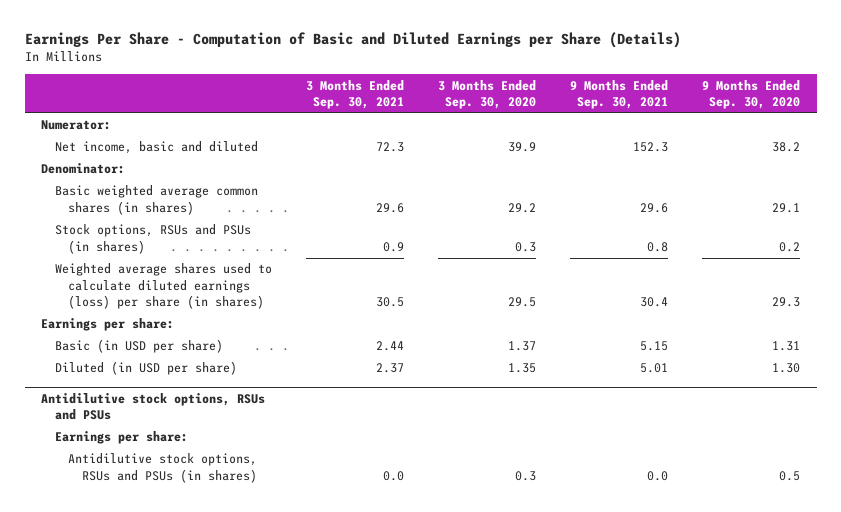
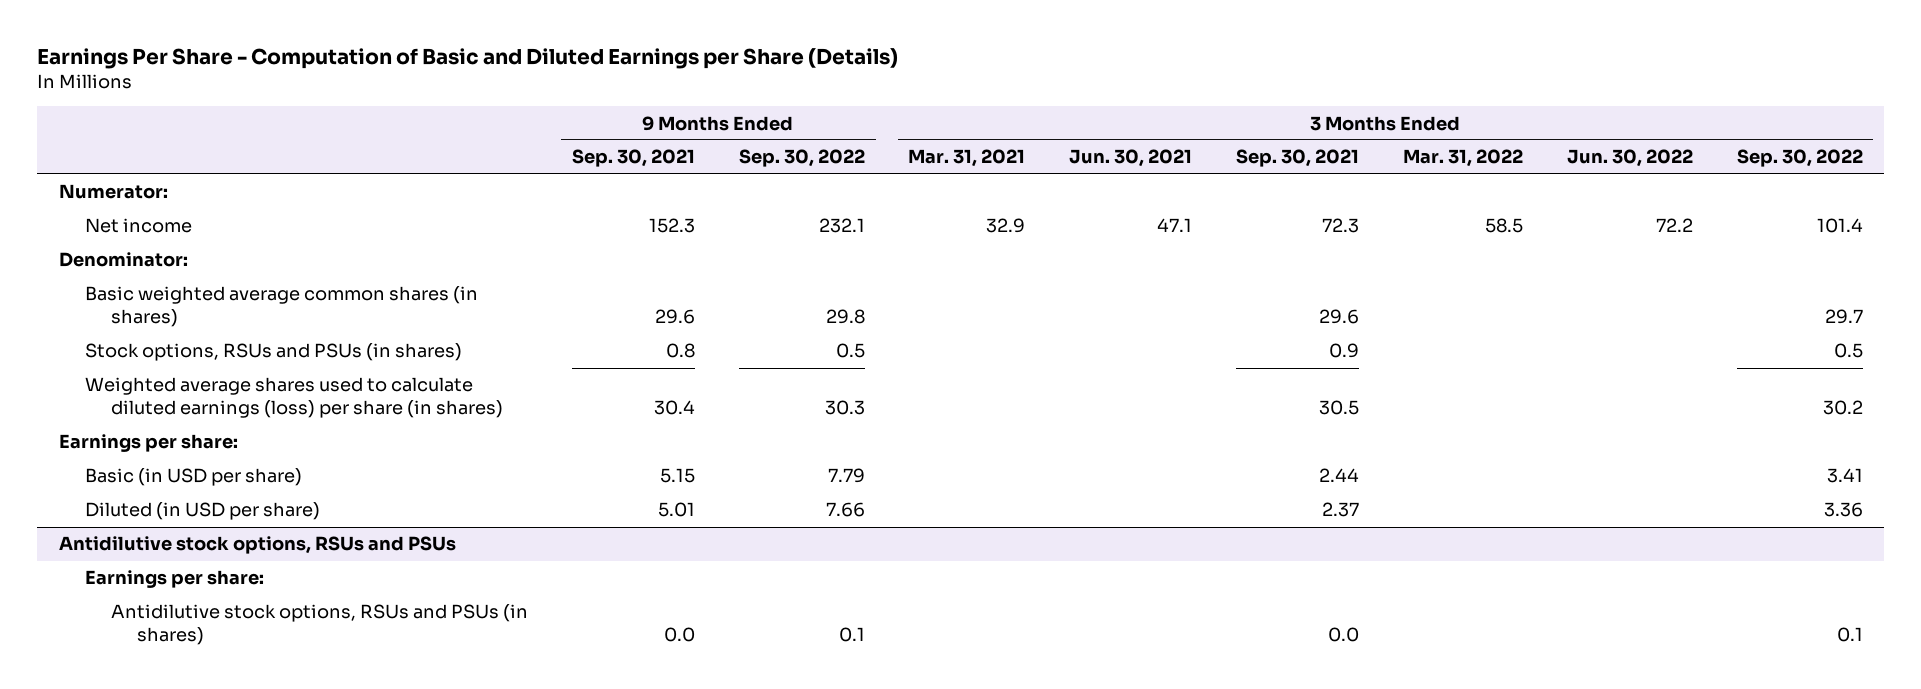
[437,79,536,110] 3 Months Ended Sep. 30, 2020 -> none
[701,79,800,110] 9 Months Ended Sep. 30, 2020 -> none
none -> [738,149,865,168] Sep. 30, 2022
none -> [908,149,1026,168] Mar. 31, 2021
none -> [1069,149,1193,168] Jun. 30, 2021
none -> [1402,149,1523,168] Mar. 31, 2022
none -> [1566,149,1693,168] Jun. 30, 2022
none -> [1736,149,1863,168] Sep. 30, 2022
[54,141,258,155] Net income, basic and diluted -> [84,218,192,234] Net income

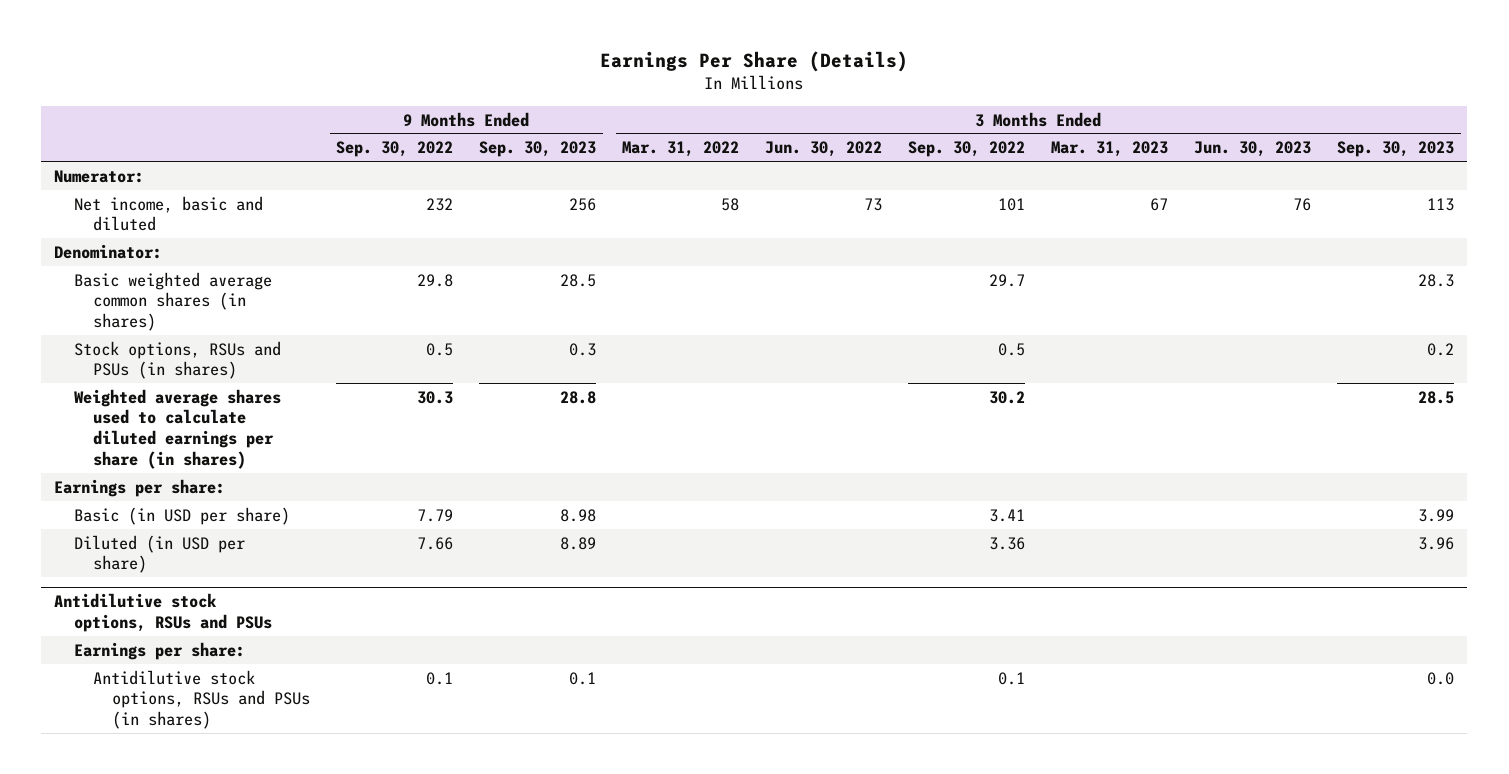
[36,48,898,70] Earnings Per Share - Computation of Basic and Diluted Earnings per Share (Details) -> [600,51,909,73] Earnings Per Share (Details)
[571,149,695,168] Sep. 30, 2021 -> none
[908,149,1026,168] Mar. 31, 2021 -> none
[1069,149,1193,168] Jun. 30, 2021 -> none
[1236,149,1360,168] Sep. 30, 2021 -> none
none -> [479,141,597,158] Sep. 30, 2023
none -> [1051,141,1169,158] Mar. 31, 2023
none -> [1194,141,1312,158] Jun. 30, 2023
none -> [1337,141,1455,158] Sep. 30, 2023
[84,218,192,234] Net income -> [73,195,263,232] Net income, basic and diluted
[818,218,865,234] 232.1 -> [426,197,454,211] 232
[1484,218,1523,234] 58.5 -> [721,197,740,211] 58
[1655,218,1693,233] 72.2 -> [864,197,883,211] 73
[1816,218,1863,234] 101.4 -> [998,197,1026,211] 101
[84,377,504,419] Weighted average shares used to calculate diluted earnings (loss) per share (in shares) -> [73,388,281,470] Weighted average shares used to calculate diluted earnings per share (in shares)

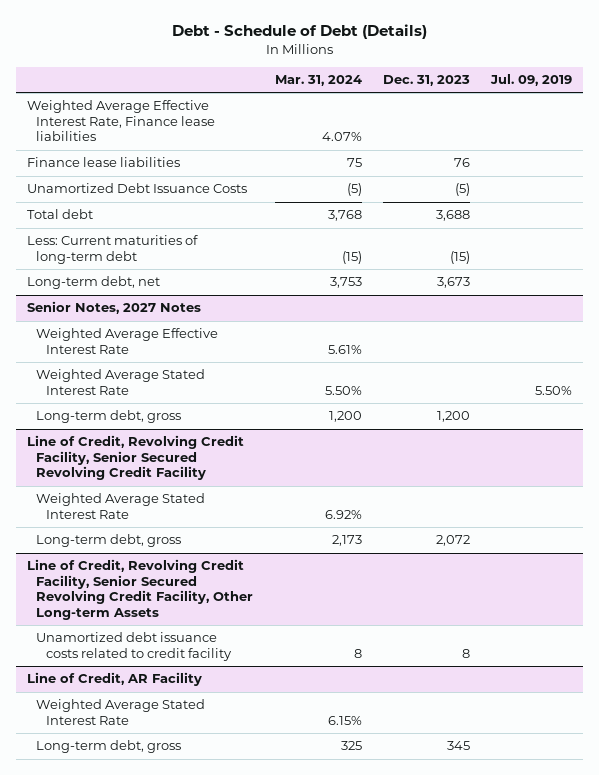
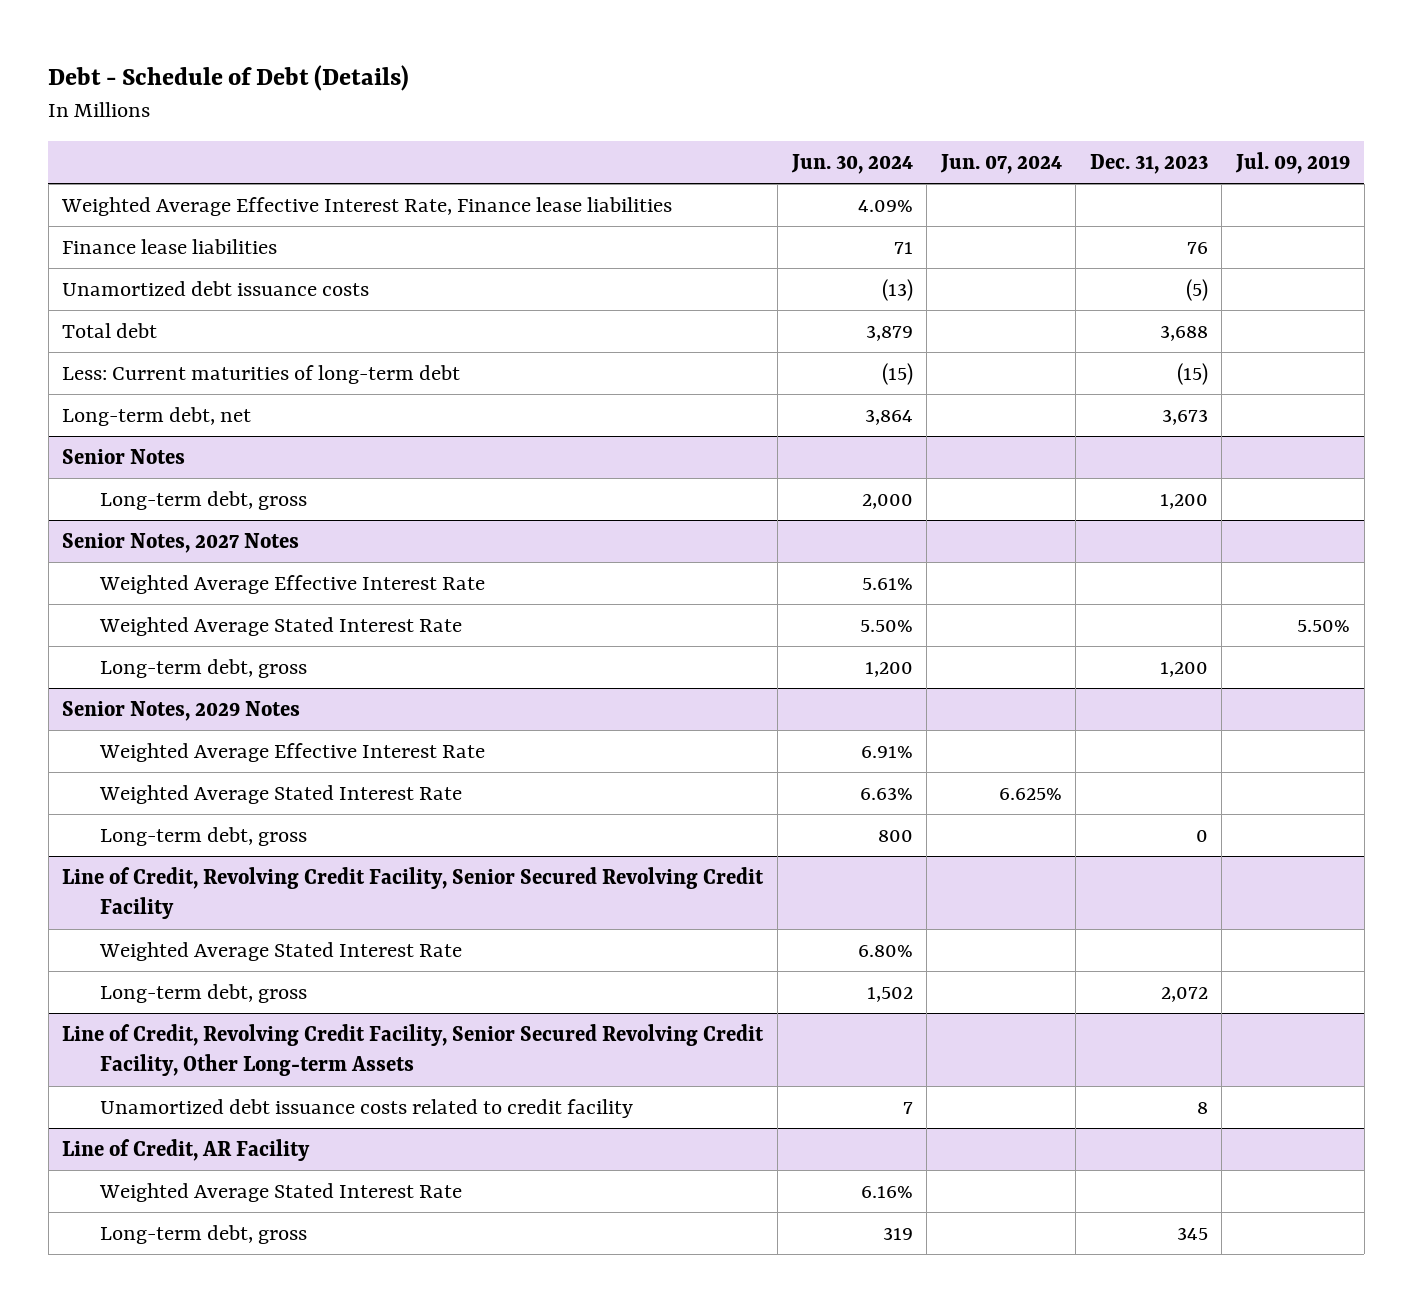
[274,75,362,87] Mar. 31, 2024 -> none
none -> [790,153,913,174] Jun. 30, 2024
none -> [939,153,1062,174] Jun. 07, 2024
[26,183,247,194] Unamortized Debt Issuance Costs -> [62,280,370,296] Unamortized debt issuance costs
none -> [62,448,186,464] Senior Notes
none -> [99,490,307,510] Long-term debt, gross
none -> [62,700,301,721] Senior Notes, 2029 Notes
none -> [98,742,485,762] Weighted Average Effective Interest Rate
none -> [98,784,462,804] Weighted Average Stated Interest Rate
none -> [99,826,307,846] Long-term debt, gross

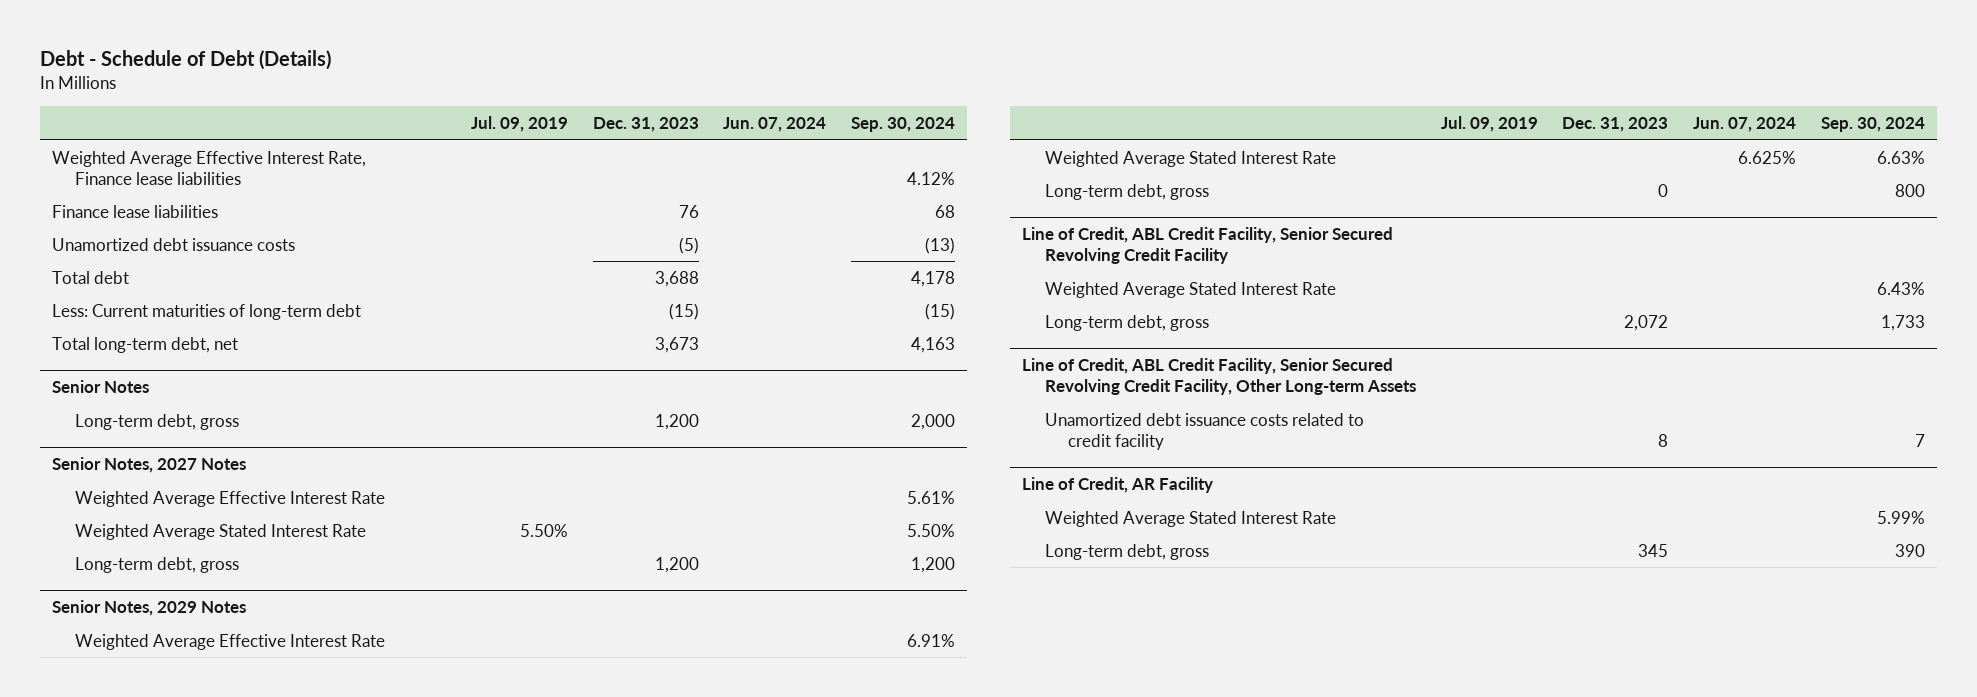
[790,153,913,174] Jun. 30, 2024 -> none
none -> [850,117,955,133] Sep. 30, 2024
[62,406,252,426] Long-term debt, net -> [52,336,239,353] Total long-term debt, net
[62,866,765,920] Line of Credit, Revolving Credit Facility, Senior Secured Revolving Credit Facility -> [1021,227,1393,265] Line of Credit, ABL Credit Facility, Senior Secured Revolving Credit Facility
[62,1023,765,1077] Line of Credit, Revolving Credit Facility, Senior Secured Revolving Credit Facility, Other Long-term Assets -> [1021,358,1417,396] Line of Credit, ABL Credit Facility, Senior Secured Revolving Credit Facility, Other Long-term Assets

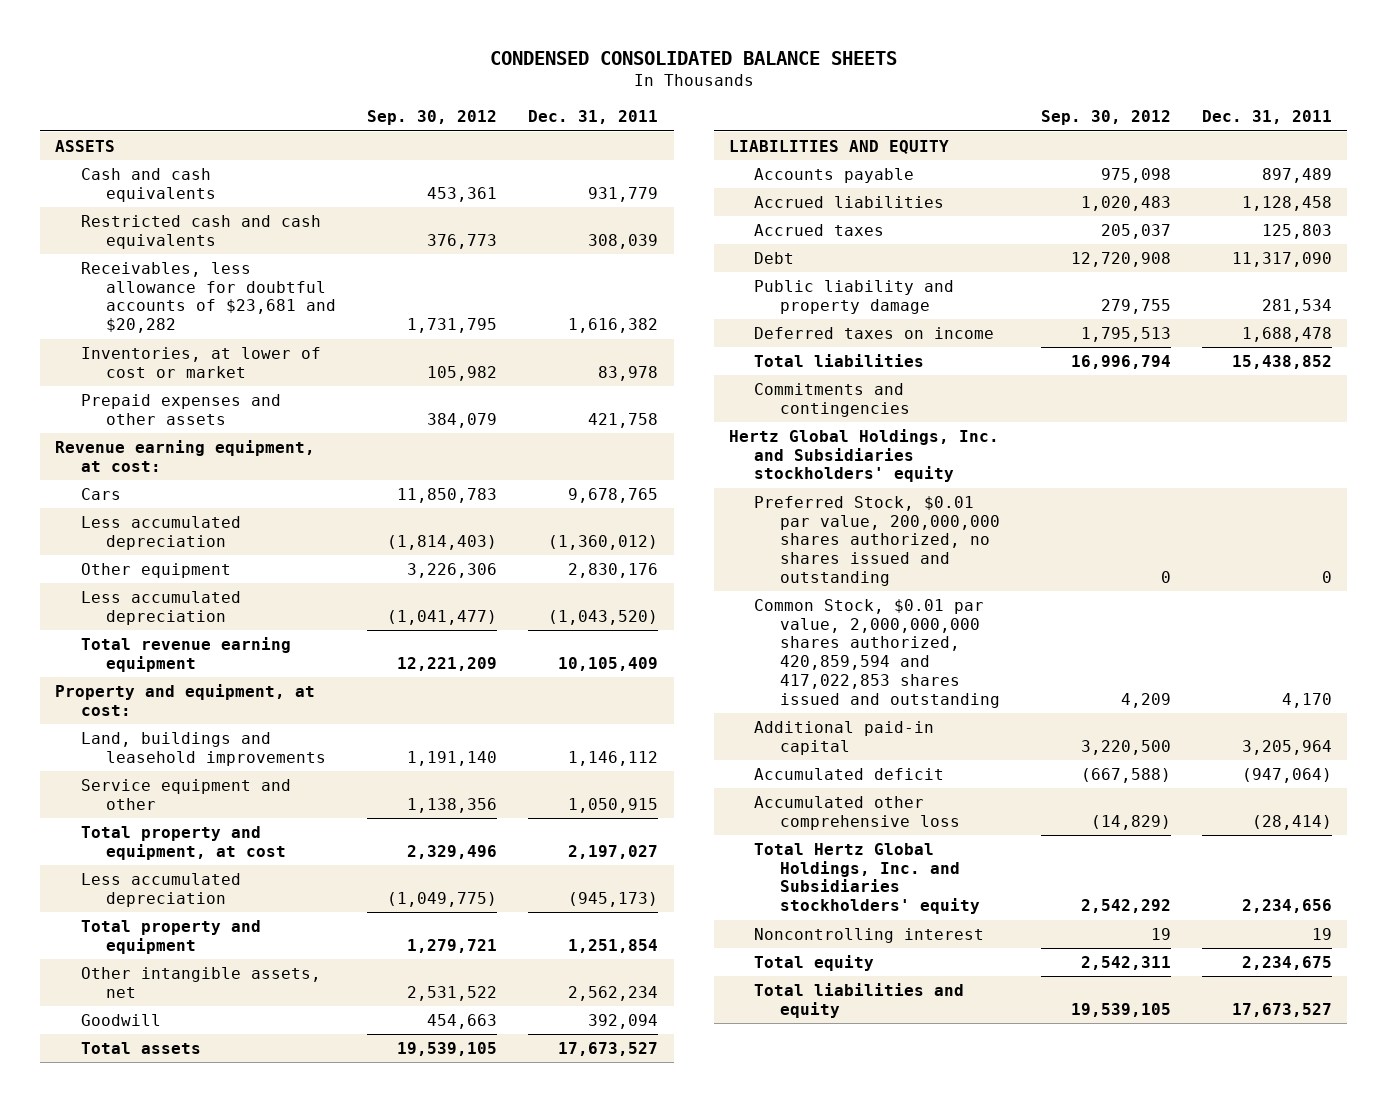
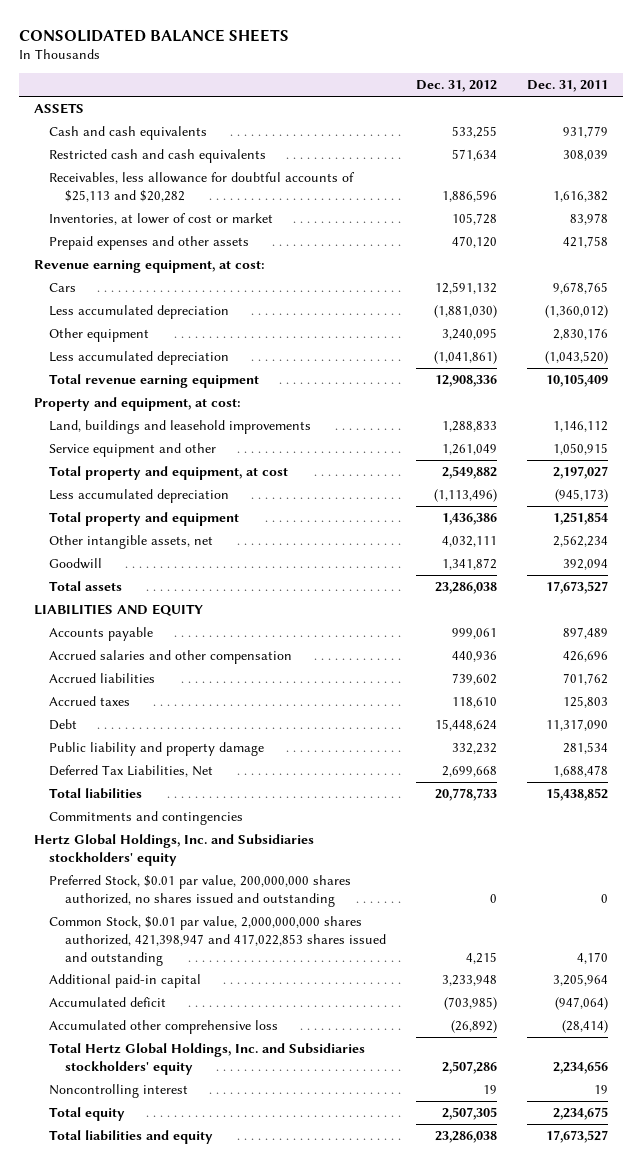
[489,50,897,65] CONDENSED CONSOLIDATED BALANCE SHEETS -> [19,28,290,42] CONSOLIDATED BALANCE SHEETS
[366,110,497,126] Sep. 30, 2012 -> none
none -> [415,80,497,93] Dec. 31, 2012
[80,262,336,334] Receivables, less allowance for doubtful accounts of $23,681 and $20,282 -> [49,171,356,202] Receivables, less allowance for doubtful accounts of $25,113 and $20,282
none -> [49,649,293,664] Accrued salaries and other compensation
[1241,196,1332,212] 1,128,458 -> [563,672,609,685] 701,762
[754,327,995,340] Deferred taxes on income -> [49,764,214,777] Deferred Tax Liabilities, Net
[754,599,1000,708] Common Stock, $0.01 par value, 2,000,000,000 shares authorized, 420,859,594 and 417,022,853 shares issued and outstanding -> [49,915,386,966] Common Stock, $0.01 par value, 2,000,000,000 shares authorized, 421,398,947 and 417,022,853 shares issued and outstanding

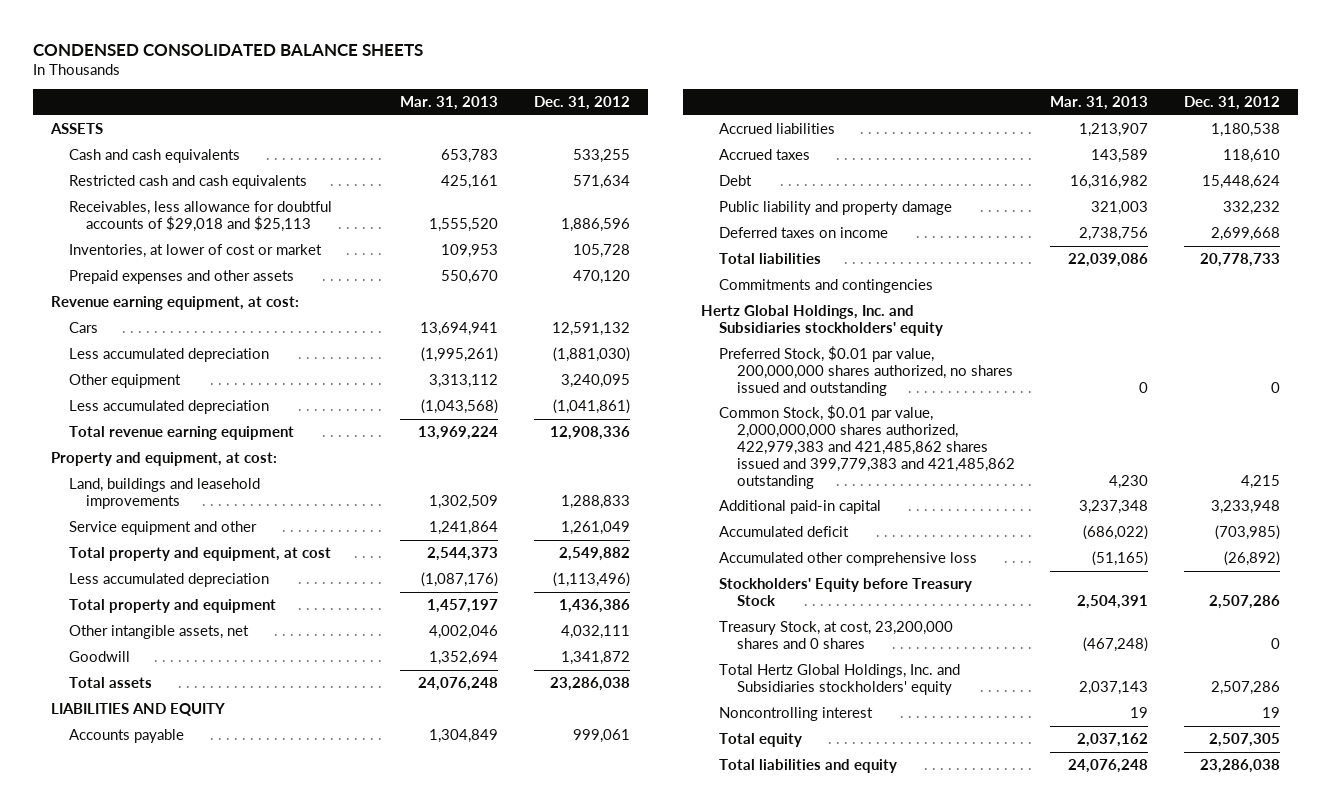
[19,28,290,42] CONSOLIDATED BALANCE SHEETS -> [33,43,424,56] CONDENSED CONSOLIDATED BALANCE SHEETS
[527,80,609,93] Dec. 31, 2011 -> none
none -> [400,96,499,111] Mar. 31, 2013
[49,171,356,202] Receivables, less allowance for doubtful accounts of $25,113 and $20,282 -> [68,200,332,232] Receivables, less allowance for doubtful accounts of $29,018 and $25,113
[49,649,293,664] Accrued salaries and other compensation -> none
[451,672,497,685] 739,602 -> [1211,122,1281,137] 1,180,538
[49,764,214,777] Deferred Tax Liabilities, Net -> [718,226,888,238] Deferred taxes on income
[49,915,386,966] Common Stock, $0.01 par value, 2,000,000,000 shares authorized, 421,398,947 and 417,022,853 shares issued and outstanding -> [718,404,1015,489] Common Stock, $0.01 par value, 2,000,000,000 shares authorized, 422,979,383 and 421,485,862 shares issued and 399,779,383 and 421,485,862 outstanding
none -> [718,577,972,606] Stockholders' Equity before Treasury Stock
none -> [718,620,953,649] Treasury Stock, at cost, 23,200,000 shares and 0 shares

